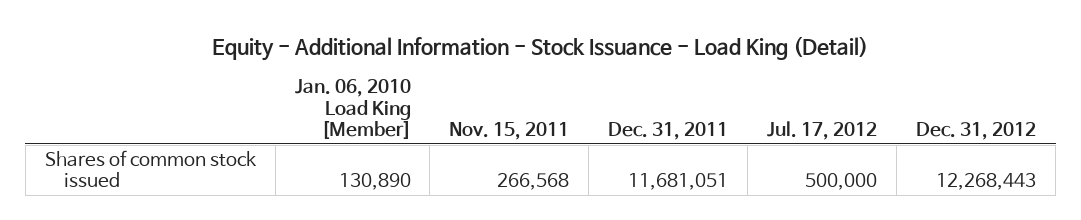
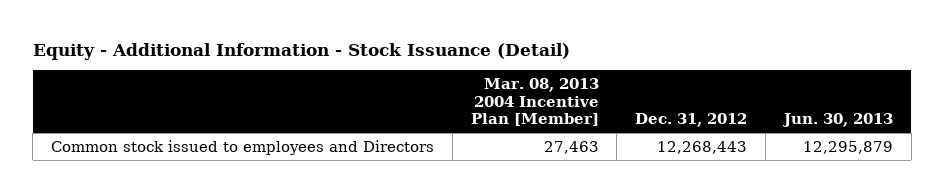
[212,35,869,61] Equity - Additional Information - Stock Issuance - Load King (Detail) -> [32,42,570,60] Equity - Additional Information - Stock Issuance (Detail)
[294,79,411,139] Jan. 06, 2010 Load King [Member] -> none
[449,121,570,140] Nov. 15, 2011 -> none
[608,121,729,140] Dec. 31, 2011 -> none
[767,120,878,140] Jul. 17, 2012 -> none
none -> [470,78,599,126] Mar. 08, 2013 2004 Incentive Plan [Member]
none -> [781,112,893,127] Jun. 30, 2013
[44,150,257,189] Shares of common stock issued -> [50,140,434,156] Common stock issued to employees and Directors

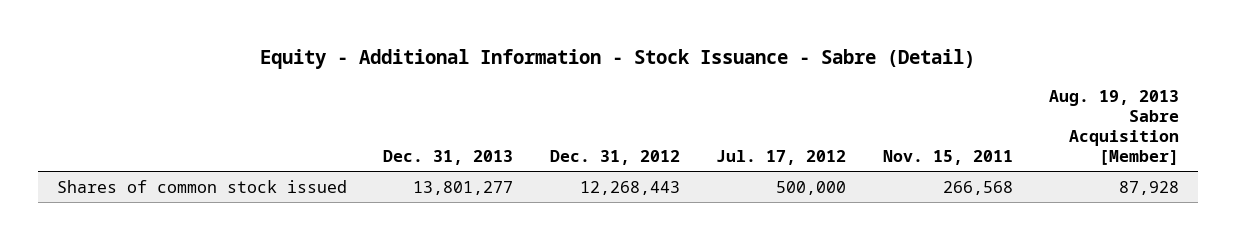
[32,42,570,60] Equity - Additional Information - Stock Issuance (Detail) -> [260,49,976,70] Equity - Additional Information - Stock Issuance - Sabre (Detail)
[470,78,599,126] Mar. 08, 2013 2004 Incentive Plan [Member] -> none
[781,112,893,127] Jun. 30, 2013 -> none
none -> [383,150,514,166] Dec. 31, 2013
none -> [716,150,847,166] Jul. 17, 2012
none -> [882,150,1013,166] Nov. 15, 2011
none -> [1049,89,1180,166] Aug. 19, 2013 Sabre Acquisition [Member]
[50,140,434,156] Common stock issued to employees and Directors -> [56,180,347,194] Shares of common stock issued

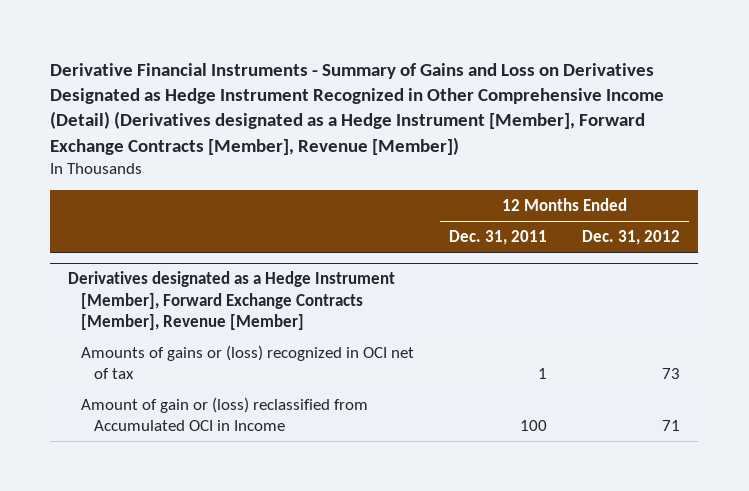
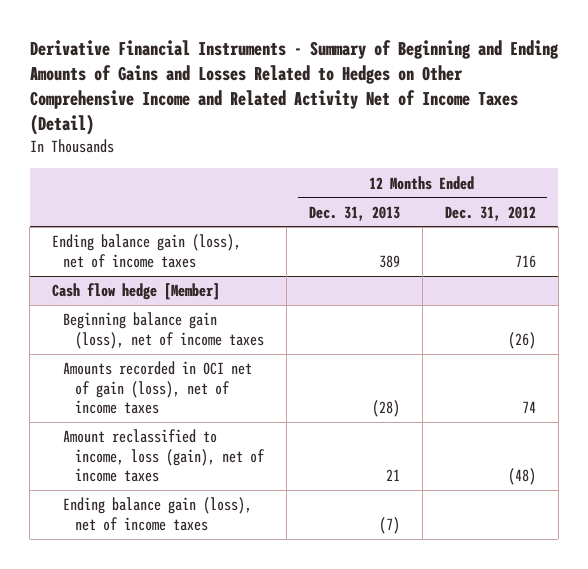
[50,62,665,155] Derivative Financial Instruments - Summary of Gains and Loss on Derivatives Designated as Hedge Instrument Recognized in Other Comprehensive Income (Detail) (Derivatives designated as a Hedge Instrument [Member], Forward Exchange Contracts [Member], Revenue [Member]) -> [29,39,559,136] Derivative Financial Instruments - Summary of Beginning and Ending Amounts of Gains and Losses Related to Hedges on Other Comprehensive Income and Related Activity Net of Income Taxes (Detail)
[449,229,548,245] Dec. 31, 2011 -> none
none -> [308,205,400,221] Dec. 31, 2013
[68,271,396,330] Derivatives designated as a Hedge Instrument [Member], Forward Exchange Contracts [Member], Revenue [Member] -> none
none -> [51,234,241,268] Ending balance gain (loss), net of income taxes
none -> [51,283,220,301] Cash flow hedge [Member]
none -> [63,312,265,349] Beginning balance gain (loss), net of income taxes
[80,344,414,379] Amounts of gains or (loss) recognized in OCI net of tax -> [63,361,253,415] Amounts recorded in OCI net of gain (loss), net of income taxes
[662,367,681,379] 73 -> [521,401,536,414] 74
[80,396,368,431] Amount of gain or (loss) reclassified from Accumulated OCI in Income -> [63,429,266,483] Amount reclassified to income, loss (gain), net of income taxes
[662,419,681,431] 71 -> [507,468,536,486] (48)
none -> [63,497,253,531] Ending balance gain (loss), net of income taxes

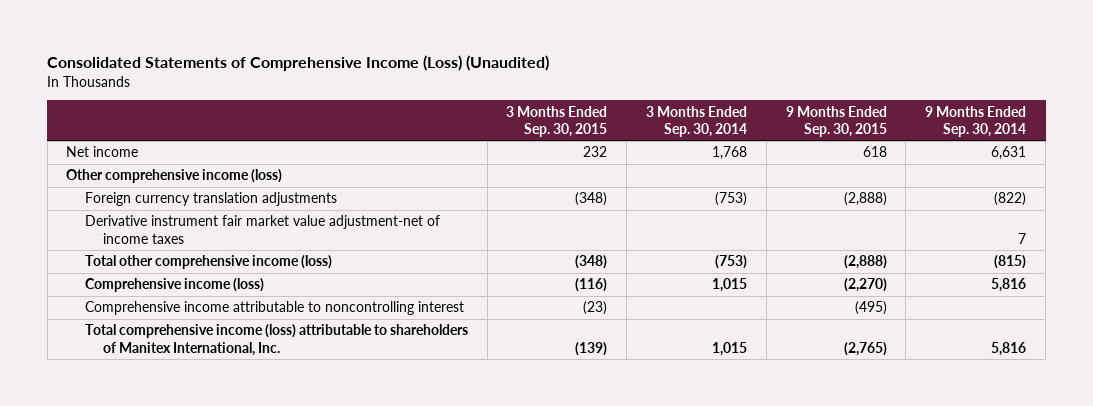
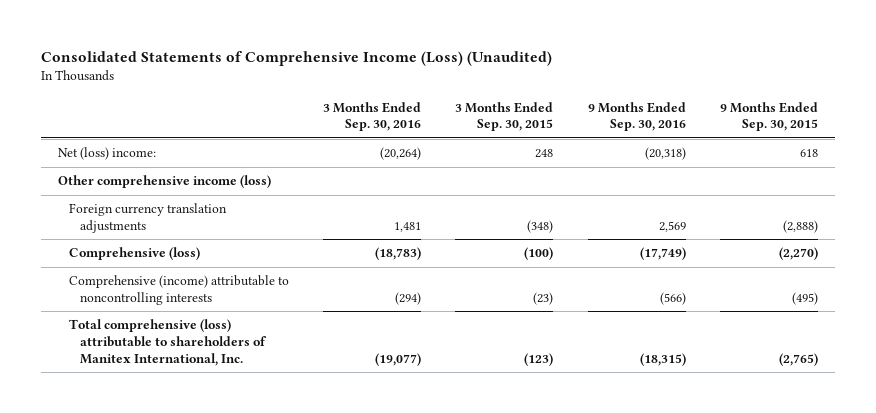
[646,105,748,138] 3 Months Ended Sep. 30, 2014 -> none
[925,105,1027,138] 9 Months Ended Sep. 30, 2014 -> none
none -> [323,101,422,132] 3 Months Ended Sep. 30, 2016
none -> [587,101,686,132] 9 Months Ended Sep. 30, 2016
[66,146,139,158] Net income -> [58,147,157,161] Net (loss) income:
[583,146,608,158] 232 -> [535,149,554,159] 248
[84,215,440,244] Derivative instrument fair market value adjustment-net of income taxes -> none
[84,255,332,270] Total other comprehensive income (loss) -> none
[84,278,264,293] Comprehensive income (loss) -> [69,247,201,261] Comprehensive (loss)
[575,278,608,293] (116) -> [524,247,554,261] (100)
[84,301,464,316] Comprehensive income attributable to noncontrolling interest -> [69,275,290,306] Comprehensive (income) attributable to noncontrolling interests
[84,324,468,356] Total comprehensive income (loss) attributable to shareholders of Manitex International, Inc. -> [69,319,268,366] Total comprehensive (loss) attributable to shareholders of Manitex International, Inc.
[575,341,608,356] (139) -> [524,352,554,366] (123)

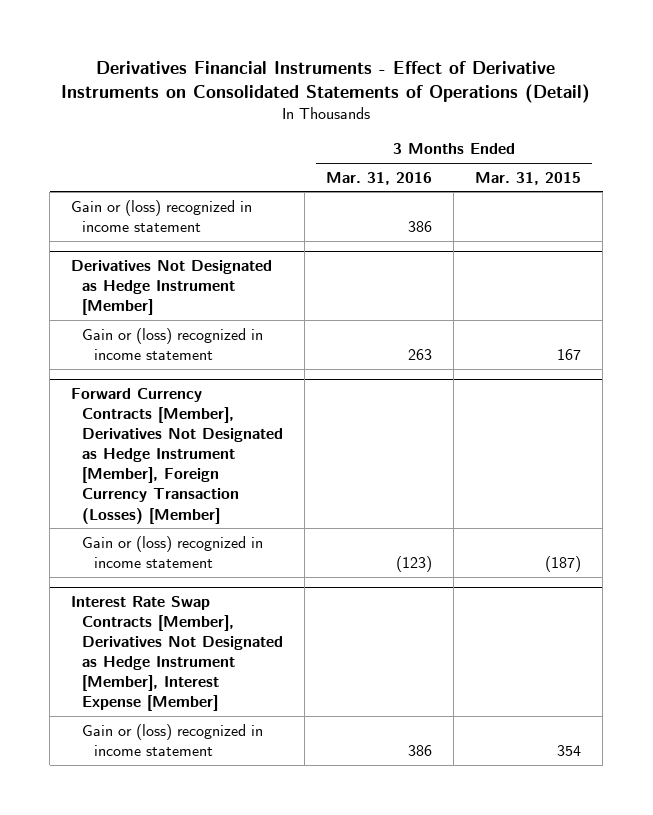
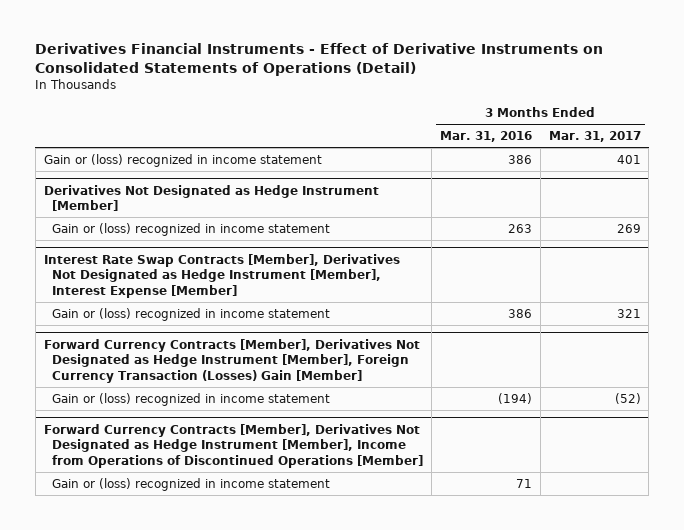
[475,171,582,185] Mar. 31, 2015 -> none
none -> [548,131,641,143] Mar. 31, 2017
[71,387,284,524] Forward Currency Contracts [Member], Derivatives Not Designated as Hedge Instrument [Member], Foreign Currency Transaction (Losses) [Member] -> none
[82,535,264,568] Gain or (loss) recognized in income statement -> none
none -> [43,338,420,384] Forward Currency Contracts [Member], Derivatives Not Designated as Hedge Instrument [Member], Foreign Currency Transaction (Losses) Gain [Member]
none -> [52,392,331,406] Gain or (loss) recognized in income statement
none -> [43,423,424,469] Forward Currency Contracts [Member], Derivatives Not Designated as Hedge Instrument [Member], Income from Operations of Discontinued Operations [Member]
none -> [52,477,331,491] Gain or (loss) recognized in income statement

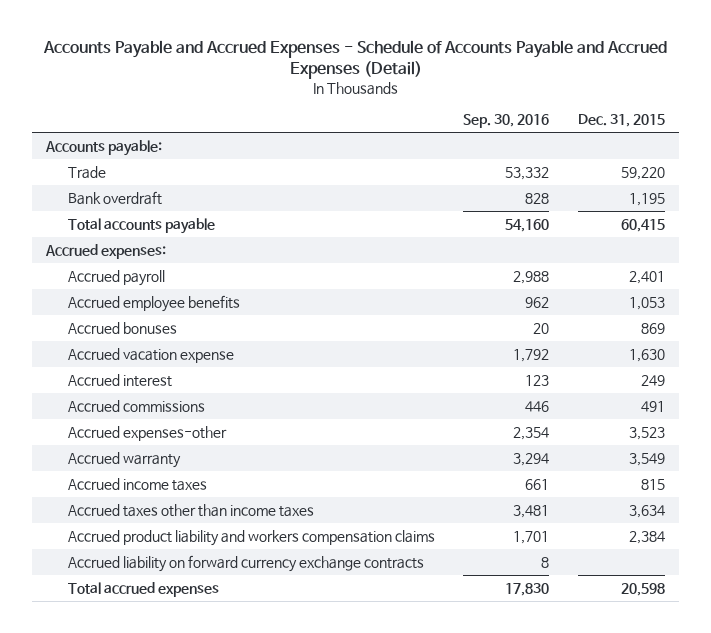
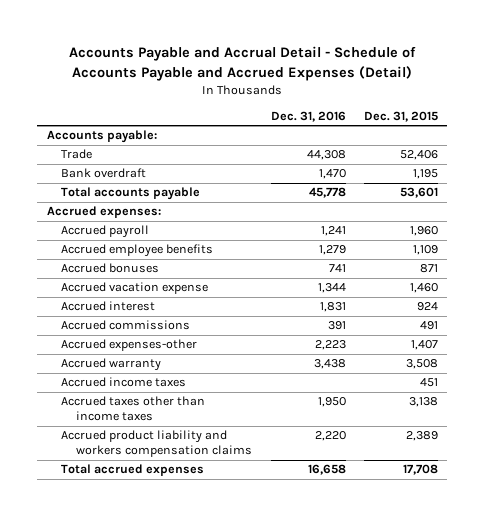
[42,40,667,80] Accounts Payable and Accrued Expenses - Schedule of Accounts Payable and Accrued Expenses (Detail) -> [69,46,417,81] Accounts Payable and Accrual Detail - Schedule of Accounts Payable and Accrued Expenses (Detail)
[463,114,550,129] Sep. 30, 2016 -> none
none -> [270,111,346,123] Dec. 31, 2016
[620,166,665,180] 59,220 -> [399,150,438,161] 52,406
[620,218,665,232] 60,415 -> [399,187,438,199] 53,601
[628,270,665,284] 2,401 -> [409,226,438,237] 1,960
[628,296,665,310] 1,053 -> [412,245,438,256] 1,109
[640,322,665,334] 869 -> [419,264,438,274] 871
[628,348,665,362] 1,630 -> [409,283,438,294] 1,460
[640,374,665,386] 249 -> [416,302,438,312] 924
[67,554,424,572] Accrued liability on forward currency exchange contracts -> none
[628,426,665,440] 3,523 -> [410,340,438,351] 1,407
[628,452,665,466] 3,549 -> [405,359,438,370] 3,508
[640,478,665,490] 815 -> [419,378,438,388] 451
[628,504,665,518] 3,634 -> [408,397,438,408] 3,138
[628,530,665,544] 2,384 -> [405,431,438,442] 2,389
[620,582,665,596] 20,598 -> [402,464,438,476] 17,708

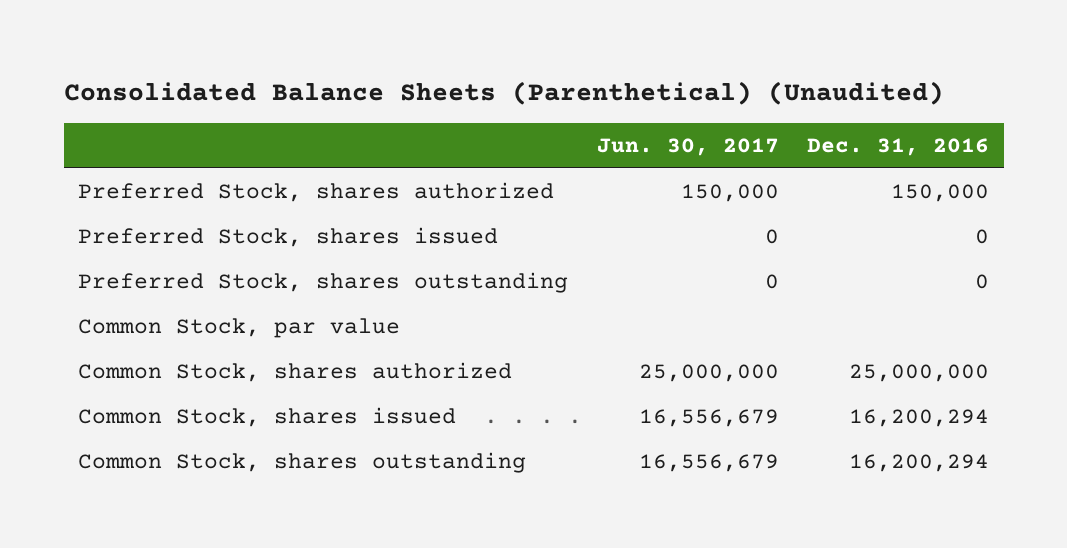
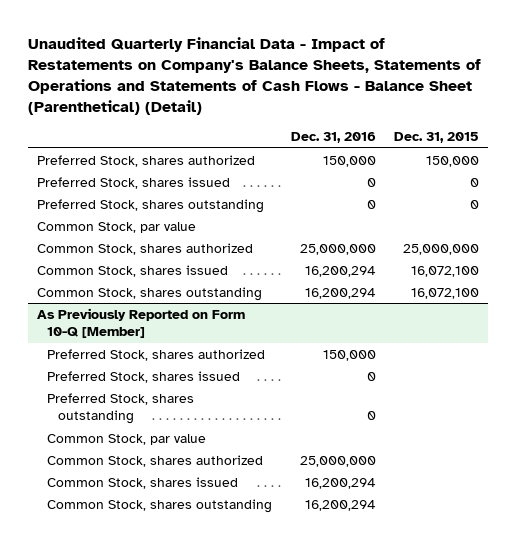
[63,80,944,105] Consolidated Balance Sheets (Parenthetical) (Unaudited) -> [27,36,481,115] Unaudited Quarterly Financial Data - Impact of Restatements on Company's Balance Sheets, Statements of Operations and Statements of Cash Flows - Balance Sheet (Parenthetical) (Detail)
[596,138,779,157] Jun. 30, 2017 -> none
none -> [394,131,480,143] Dec. 31, 2015
none -> [36,307,245,339] As Previously Reported on Form 10-Q [Member]
none -> [47,348,266,361] Preferred Stock, shares authorized
none -> [47,370,241,383] Preferred Stock, shares issued
none -> [47,392,195,425] Preferred Stock, shares outstanding
none -> [47,433,207,445] Common Stock, par value
none -> [47,454,264,467] Common Stock, shares authorized
none -> [47,476,239,489] Common Stock, shares issued
none -> [47,498,273,513] Common Stock, shares outstanding

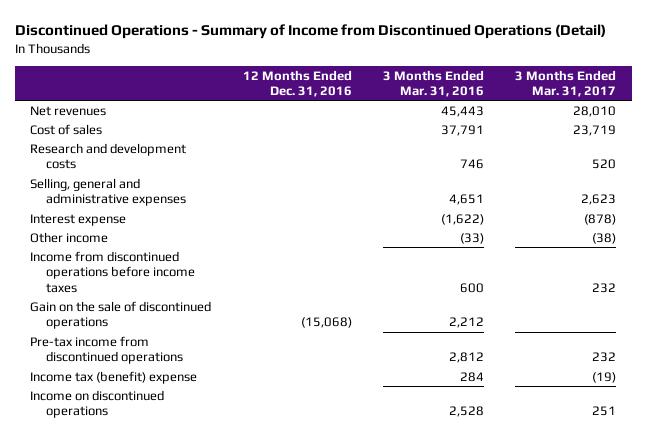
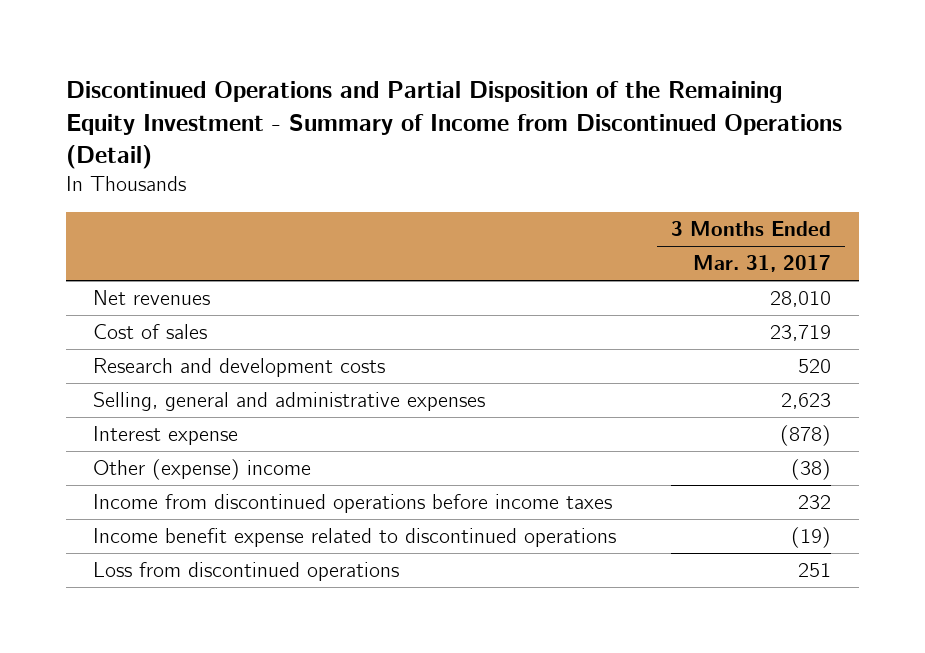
[14,24,606,40] Discontinued Operations - Summary of Income from Discontinued Operations (Detail) -> [65,81,842,170] Discontinued Operations and Partial Disposition of the Remaining Equity Investment - Summary of Income from Discontinued Operations (Detail)
[242,69,352,97] 12 Months Ended Dec. 31, 2016 -> none
[382,69,484,97] 3 Months Ended Mar. 31, 2016 -> none
[30,231,109,243] Other income -> [93,459,312,481] Other (expense) income
[30,300,212,330] Gain on the sale of discontinued operations -> none
[30,335,183,365] Pre-tax income from discontinued operations -> none
[30,370,198,384] Income tax (benefit) expense -> [93,528,617,548] Income benefit expense related to discontinued operations
[30,389,165,419] Income on discontinued operations -> [93,562,400,582] Loss from discontinued operations

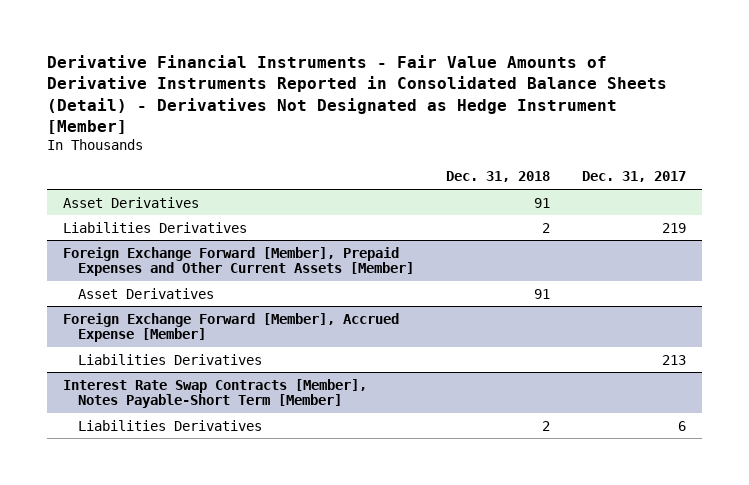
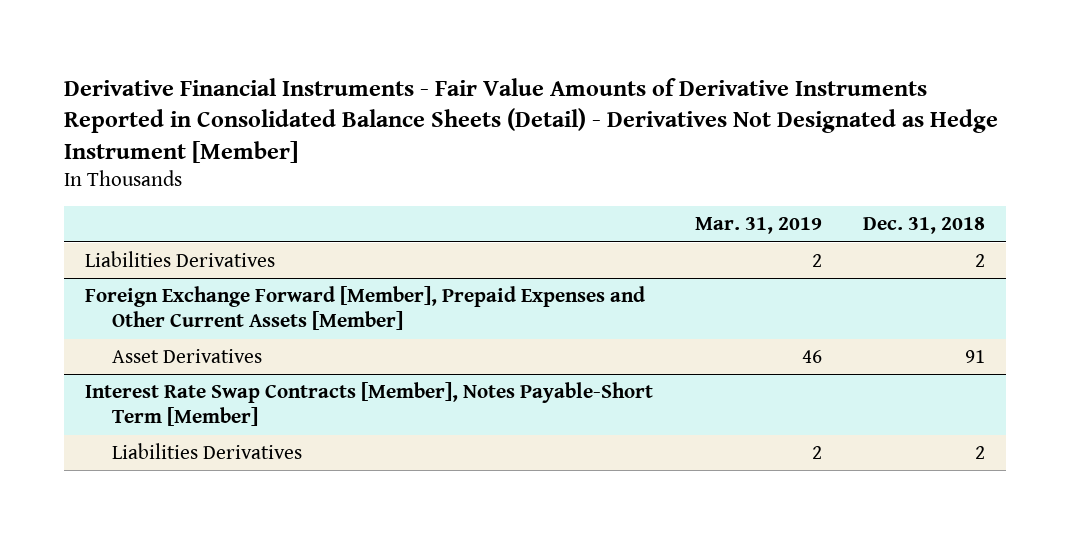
[582,171,687,183] Dec. 31, 2017 -> none
none -> [694,217,822,235] Mar. 31, 2019
[63,196,200,208] Asset Derivatives -> none
[63,312,400,343] Foreign Exchange Forward [Member], Accrued Expense [Member] -> none
[78,353,263,365] Liabilities Derivatives -> none

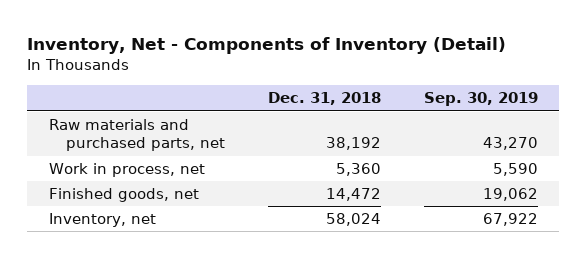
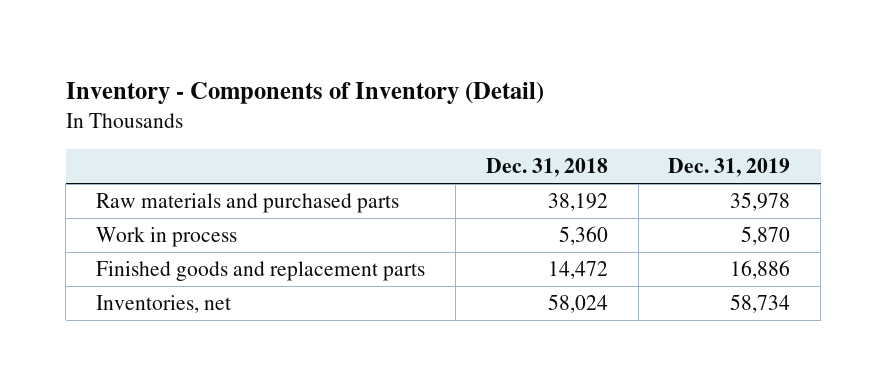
[27,37,507,55] Inventory, Net - Components of Inventory (Detail) -> [65,81,544,104] Inventory - Components of Inventory (Detail)
[423,92,538,107] Sep. 30, 2019 -> none
none -> [668,157,791,177] Dec. 31, 2019
[48,119,226,152] Raw materials and purchased parts, net -> [96,193,400,214] Raw materials and purchased parts
[48,163,205,178] Work in process, net -> [96,227,238,248] Work in process
[48,188,199,203] Finished goods, net -> [96,261,426,282] Finished goods and replacement parts
[48,213,156,228] Inventory, net -> [96,295,232,314] Inventories, net

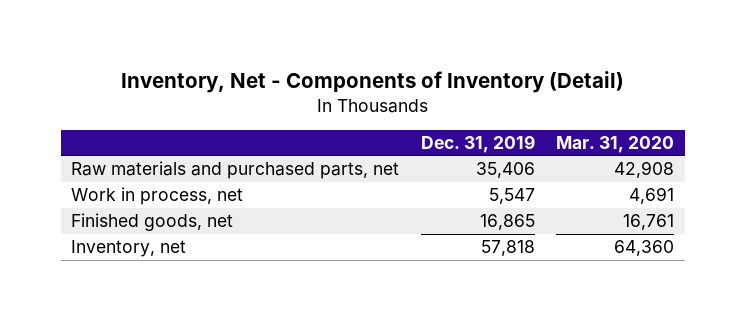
[65,81,544,104] Inventory - Components of Inventory (Detail) -> [120,71,624,94] Inventory, Net - Components of Inventory (Detail)
[485,157,608,177] Dec. 31, 2018 -> none
none -> [555,136,674,154] Mar. 31, 2020
[96,193,400,214] Raw materials and purchased parts -> [71,161,400,180] Raw materials and purchased parts, net
[730,192,791,212] 35,978 -> [475,162,535,179] 35,406
[96,227,238,248] Work in process -> [71,187,244,206] Work in process, net
[741,226,791,246] 5,870 -> [488,188,535,205] 5,547
[96,261,426,282] Finished goods and replacement parts -> [71,213,234,232] Finished goods, net
[730,260,791,280] 16,886 -> [479,214,535,231] 16,865
[96,295,232,314] Inventories, net -> [71,240,187,258] Inventory, net
[730,294,791,314] 58,734 -> [480,240,535,257] 57,818

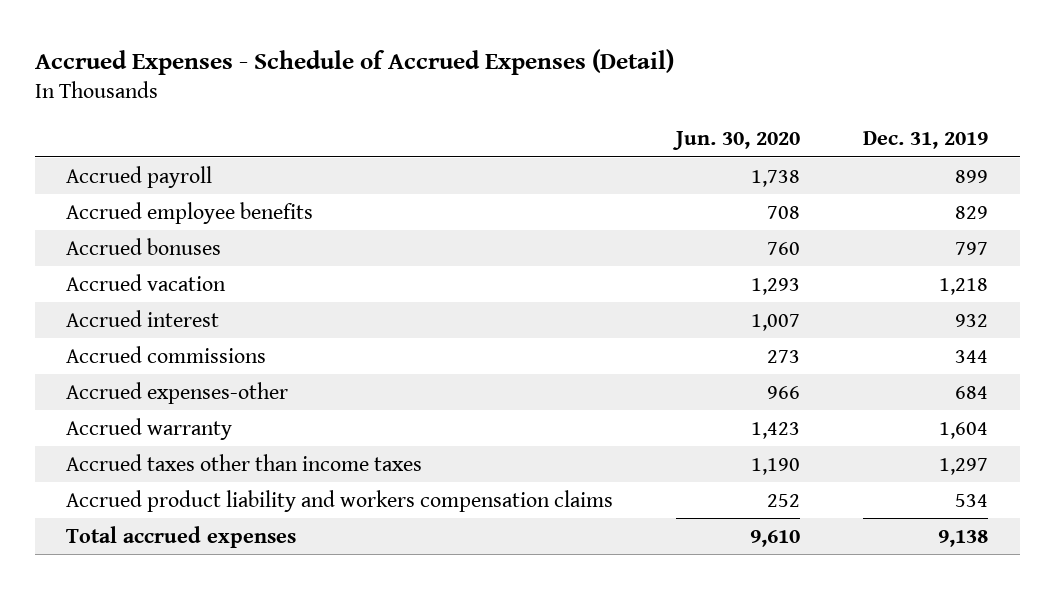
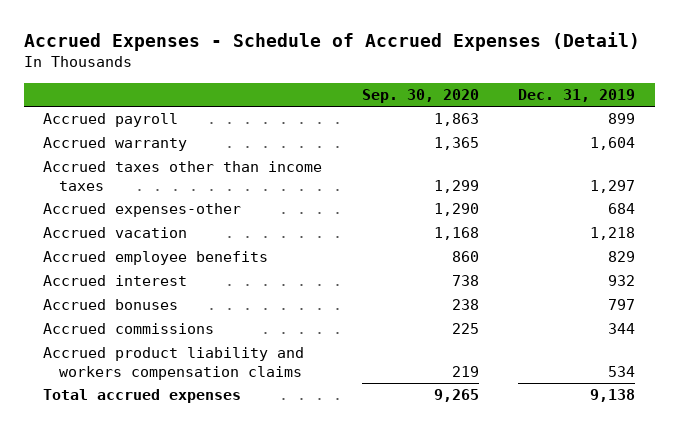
[672,131,801,151] Jun. 30, 2020 -> none
none -> [361,88,479,103] Sep. 30, 2020
[66,418,233,441] Accrued warranty -> [43,137,188,152] Accrued warranty
[66,454,423,472] Accrued taxes other than income taxes -> [43,161,323,192] Accrued taxes other than income taxes
[66,382,289,405] Accrued expenses-other -> [43,203,242,218] Accrued expenses-other
[66,202,314,225] Accrued employee benefits -> [43,251,269,266] Accrued employee benefits
[66,238,222,256] Accrued bonuses -> [43,299,179,311] Accrued bonuses

